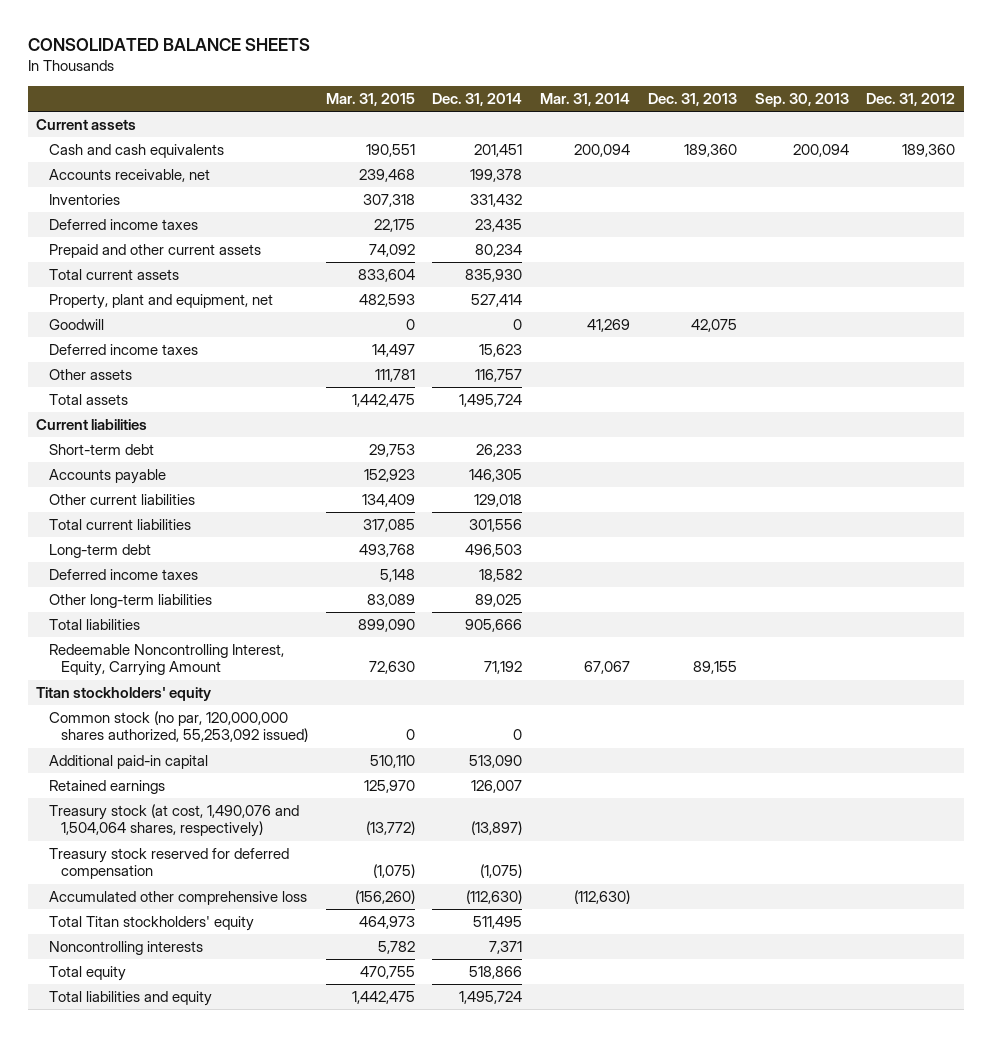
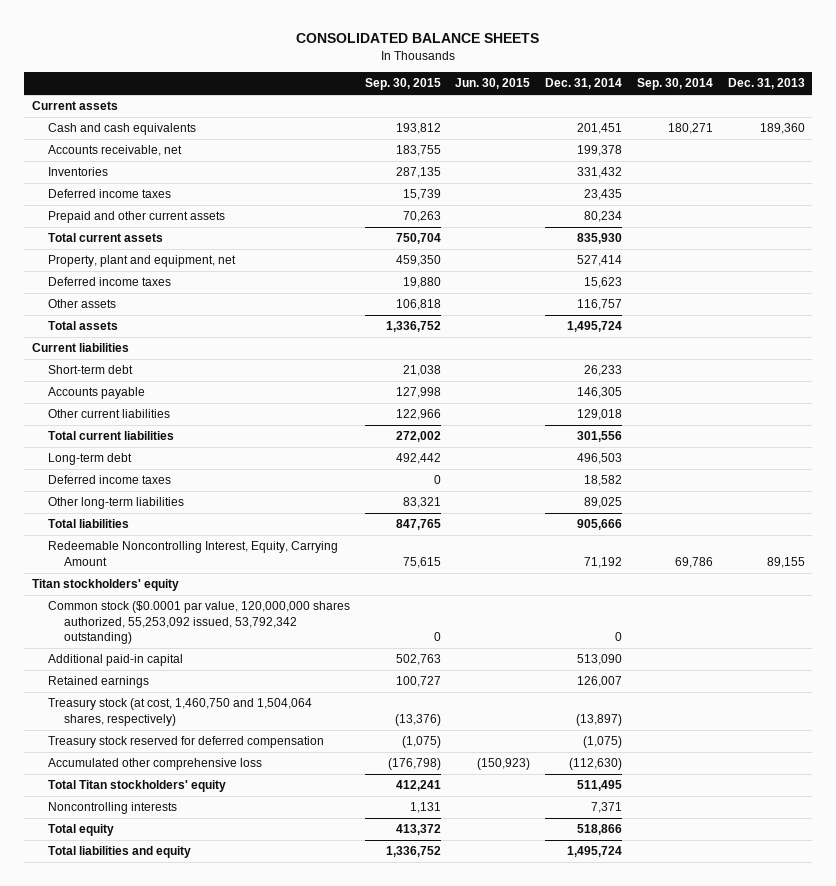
[325,92,415,106] Mar. 31, 2015 -> none
[540,92,631,106] Mar. 31, 2014 -> none
[754,92,849,107] Sep. 30, 2013 -> none
[866,92,956,106] Dec. 31, 2012 -> none
none -> [364,78,441,91] Sep. 30, 2015
none -> [455,78,531,90] Jun. 30, 2015
none -> [636,78,713,91] Sep. 30, 2014
[48,319,104,331] Goodwill -> none
[48,711,309,743] Common stock (no par, 120,000,000 shares authorized, 55,253,092 issued) -> [47,601,350,645] Common stock ($0.0001 par value, 120,000,000 shares authorized, 55,253,092 issued, 53,792,342 outstanding)
[48,804,299,838] Treasury stock (at cost, 1,490,076 and 1,504,064 shares, respectively) -> [47,698,312,726] Treasury stock (at cost, 1,460,750 and 1,504,064 shares, respectively)

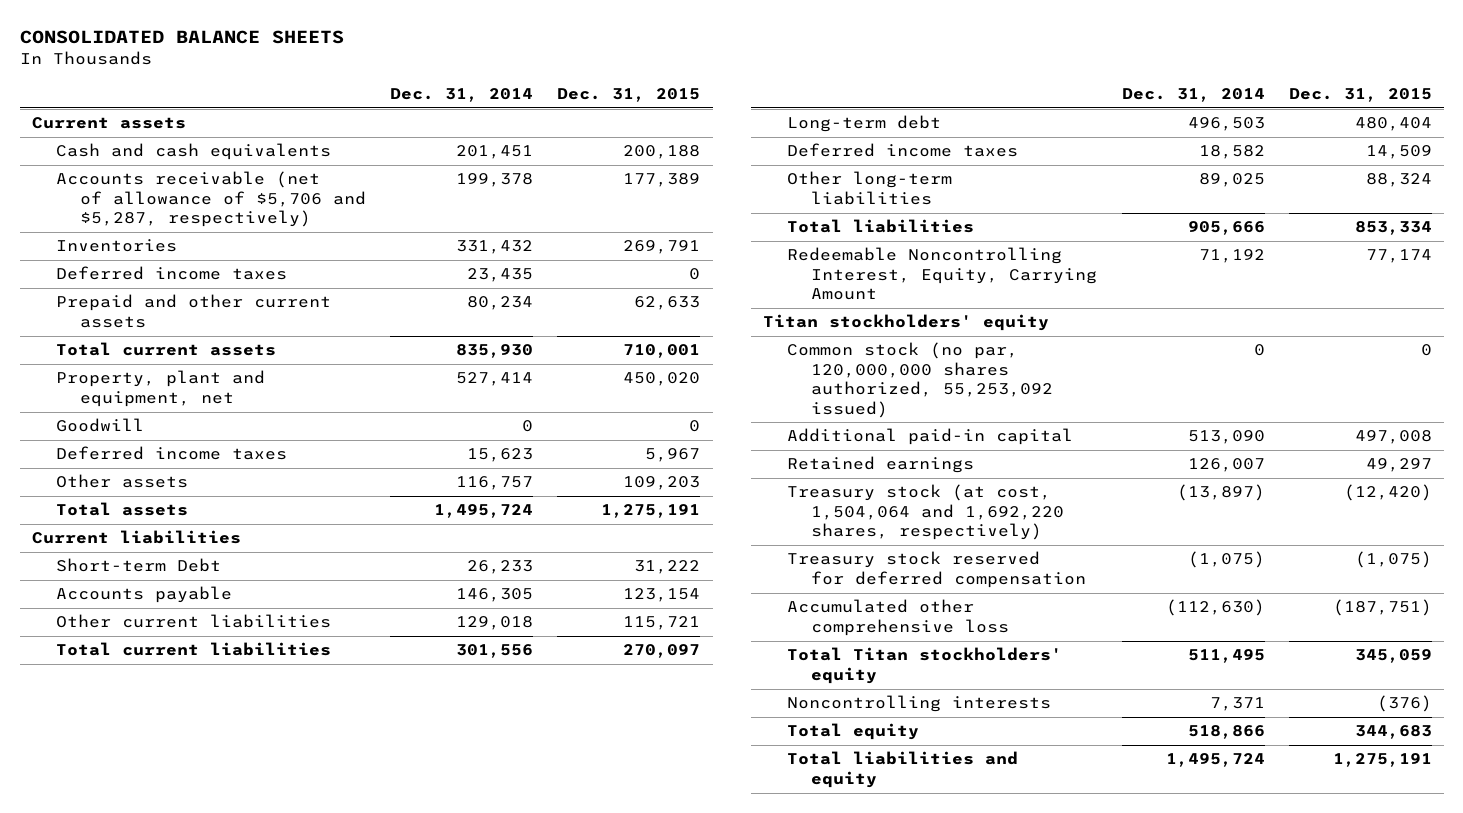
[364,78,441,91] Sep. 30, 2015 -> none
[455,78,531,90] Jun. 30, 2015 -> none
[636,78,713,91] Sep. 30, 2014 -> none
[727,78,805,90] Dec. 31, 2013 -> none
none -> [557,87,701,102] Dec. 31, 2015
[47,145,182,157] Accounts receivable, net -> [55,171,367,228] Accounts receivable (net of allowance of $5,706 and $5,287, respectively)
none -> [55,418,144,433] Goodwill
[47,365,133,375] Short-term debt -> [55,558,221,573] Short-term Debt
[47,601,350,645] Common stock ($0.0001 par value, 120,000,000 shares authorized, 55,253,092 issued, 53,792,342 outstanding) -> [787,342,1054,418] Common stock (no par, 120,000,000 shares authorized, 55,253,092 issued)
[47,698,312,726] Treasury stock (at cost, 1,460,750 and 1,504,064 shares, respectively) -> [787,484,1065,541] Treasury stock (at cost, 1,504,064 and 1,692,220 shares, respectively)

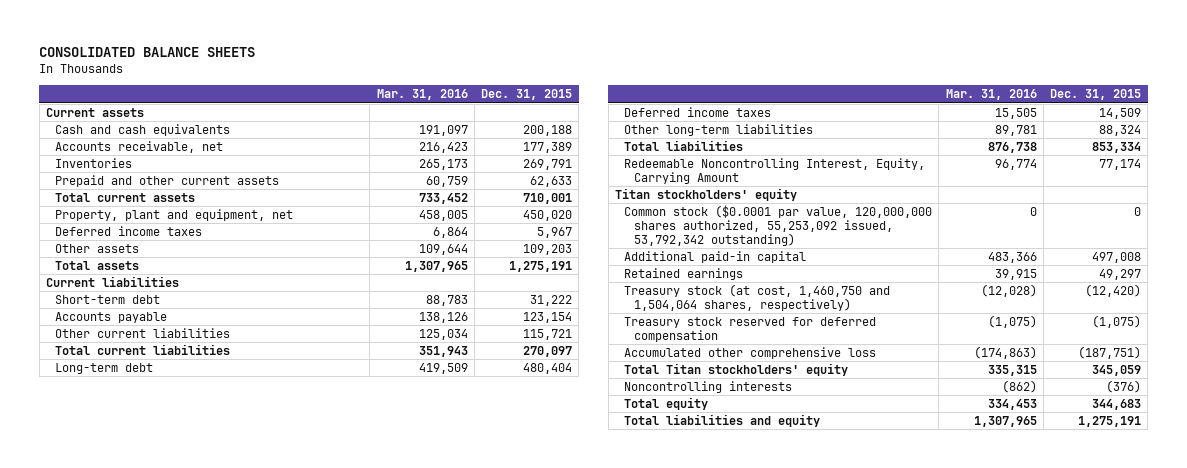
[390,87,534,102] Dec. 31, 2014 -> none
none -> [376,89,468,101] Mar. 31, 2016
[55,171,367,228] Accounts receivable (net of allowance of $5,706 and $5,287, respectively) -> [55,141,224,154] Accounts receivable, net
[55,266,287,281] Deferred income taxes -> none
[55,418,144,433] Goodwill -> none
[55,558,221,573] Short-term Debt -> [55,295,161,305] Short-term debt
[787,342,1054,418] Common stock (no par, 120,000,000 shares authorized, 55,253,092 issued) -> [624,205,933,246] Common stock ($0.0001 par value, 120,000,000 shares authorized, 55,253,092 issued, 53,792,342 outstanding)
[787,484,1065,541] Treasury stock (at cost, 1,504,064 and 1,692,220 shares, respectively) -> [624,284,891,311] Treasury stock (at cost, 1,460,750 and 1,504,064 shares, respectively)

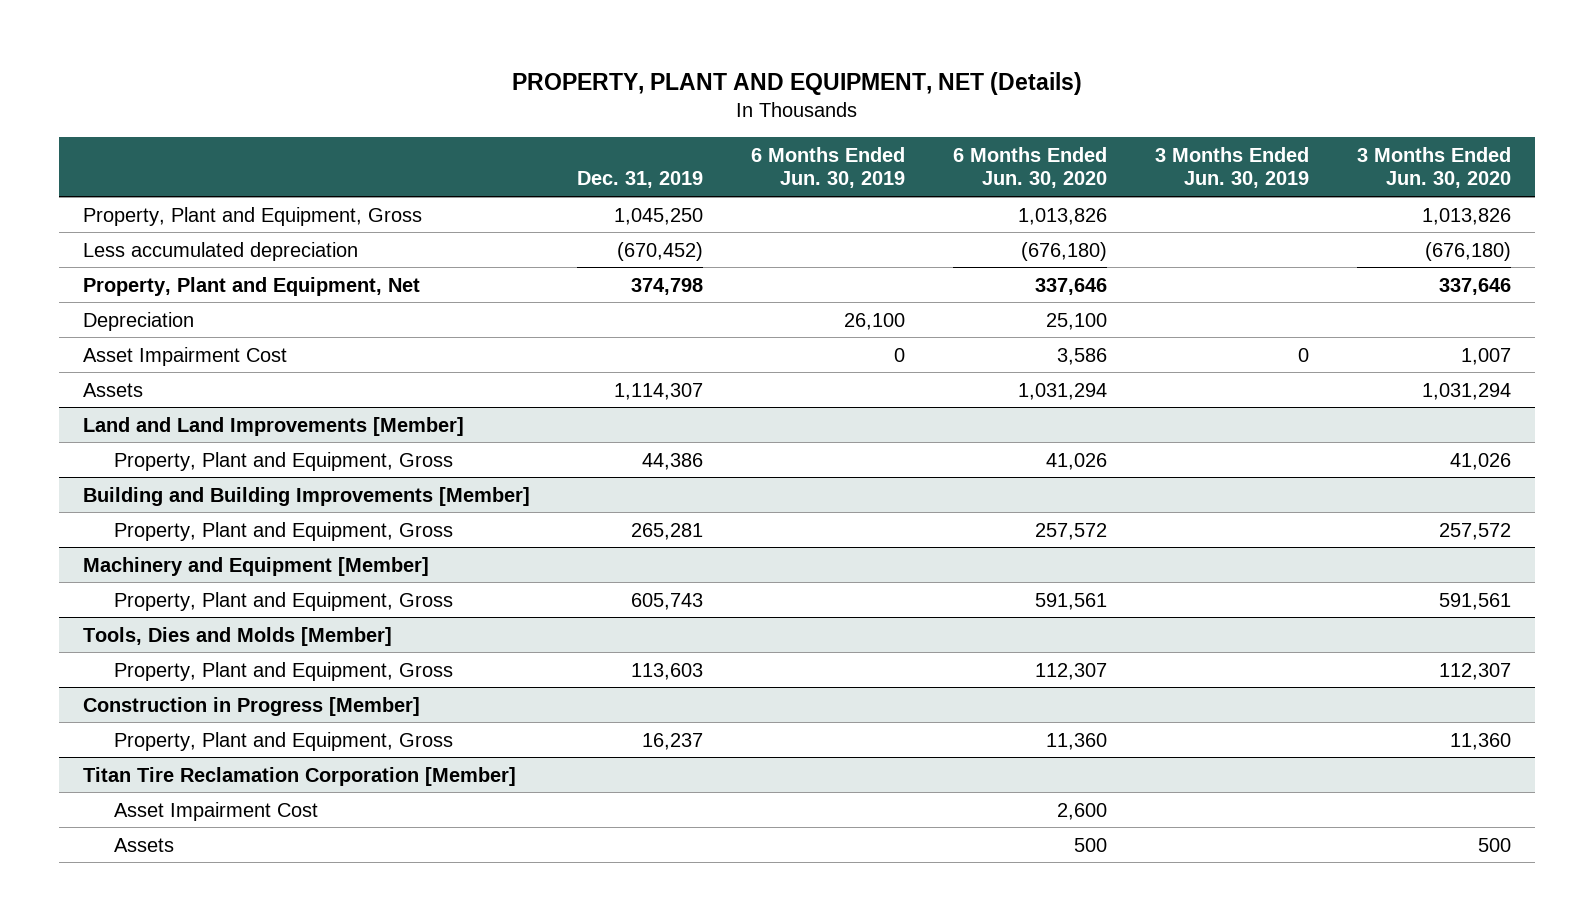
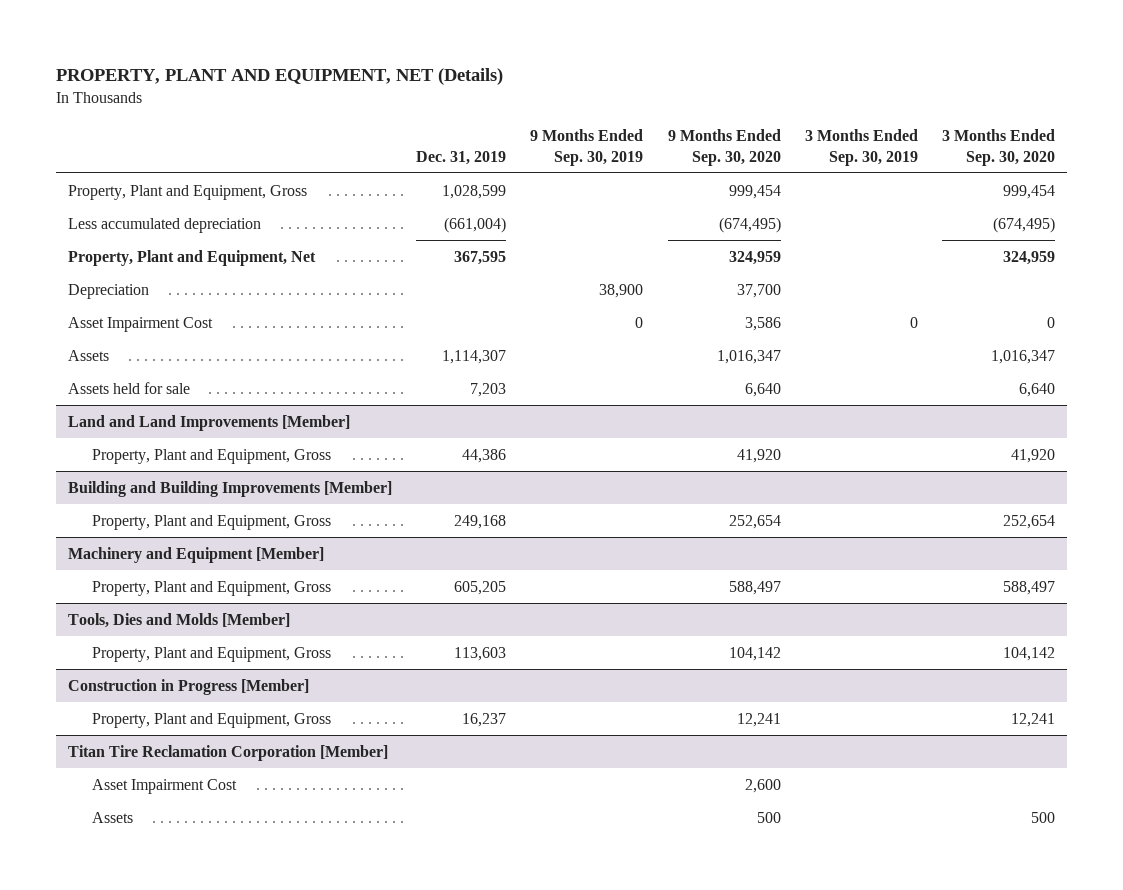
[751,146,906,189] 6 Months Ended Jun. 30, 2019 -> none
[953,146,1108,189] 6 Months Ended Jun. 30, 2020 -> none
[1155,146,1310,189] 3 Months Ended Jun. 30, 2019 -> none
[1357,146,1512,189] 3 Months Ended Jun. 30, 2020 -> none
none -> [530,128,644,166] 9 Months Ended Sep. 30, 2019
none -> [667,128,781,166] 9 Months Ended Sep. 30, 2020
none -> [804,128,918,166] 3 Months Ended Sep. 30, 2019
none -> [941,128,1055,166] 3 Months Ended Sep. 30, 2020
[614,207,704,225] 1,045,250 -> [442,184,507,199] 1,028,599
[617,241,704,261] (670,452) -> [444,216,507,233] (661,004)
[631,277,704,295] 374,798 -> [454,250,507,265] 367,595
none -> [68,381,191,394] Assets held for sale
[631,522,704,540] 265,281 -> [454,514,507,529] 249,168
[631,592,704,610] 605,743 -> [454,580,507,595] 605,205

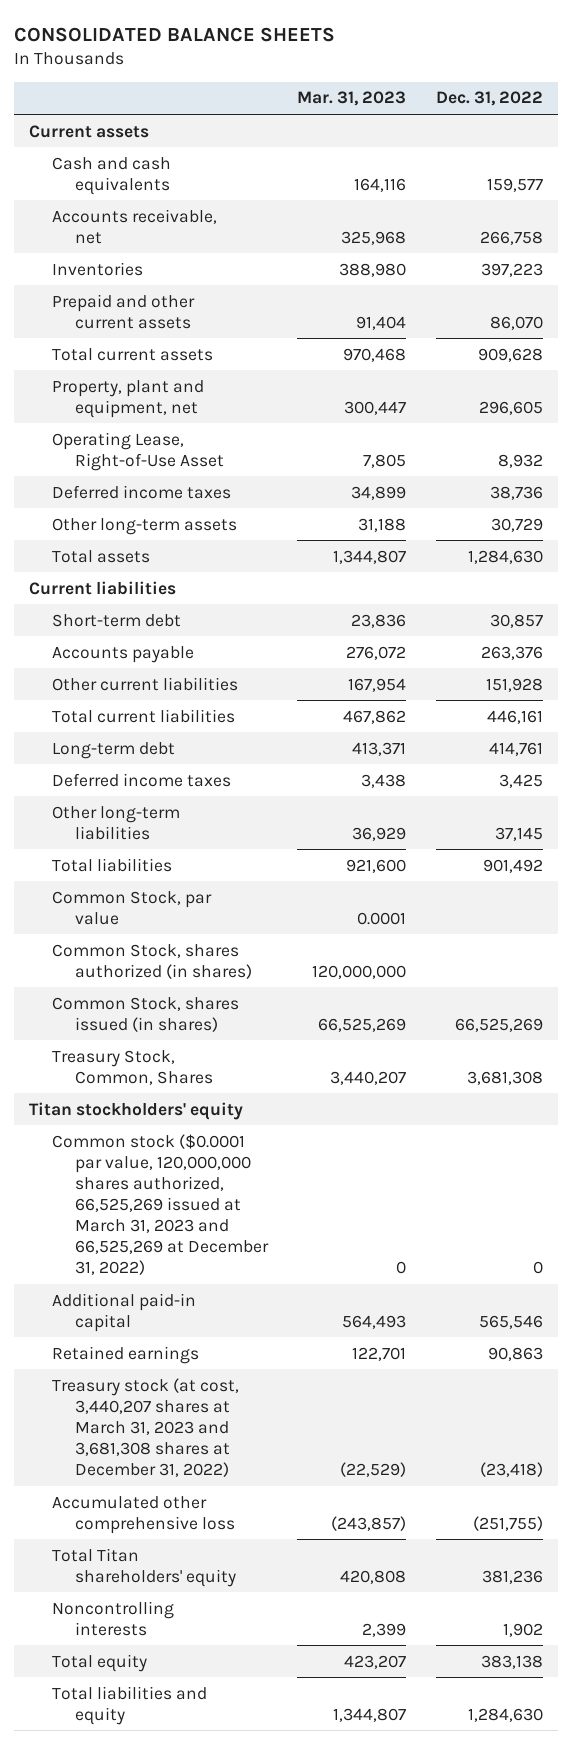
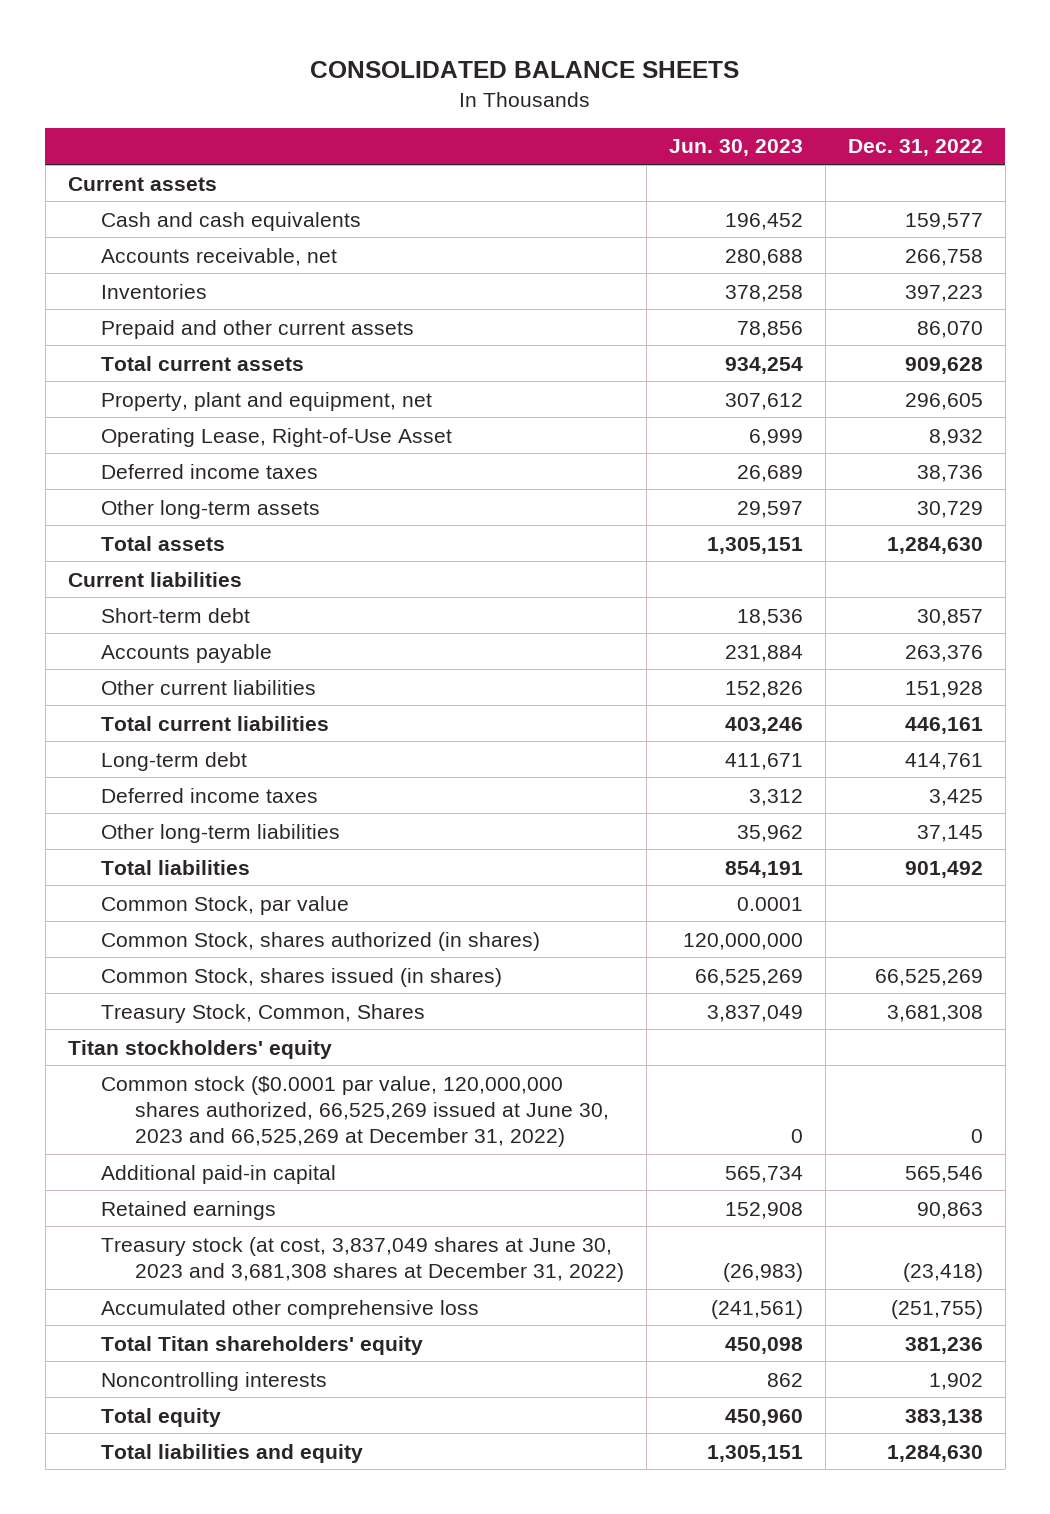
[297,91,407,107] Mar. 31, 2023 -> none
none -> [668,139,803,157] Jun. 30, 2023
[51,1133,269,1276] Common stock ($0.0001 par value, 120,000,000 shares authorized, 66,525,269 issued at March 31, 2023 and 66,525,269 at December 31, 2022) -> [101,1075,609,1148] Common stock ($0.0001 par value, 120,000,000 shares authorized, 66,525,269 issued at June 30, 2023 and 66,525,269 at December 31, 2022)
[51,1377,239,1477] Treasury stock (at cost, 3,440,207 shares at March 31, 2023 and 3,681,308 shares at December 31, 2022) -> [101,1236,624,1282] Treasury stock (at cost, 3,837,049 shares at June 30, 2023 and 3,681,308 shares at December 31, 2022)

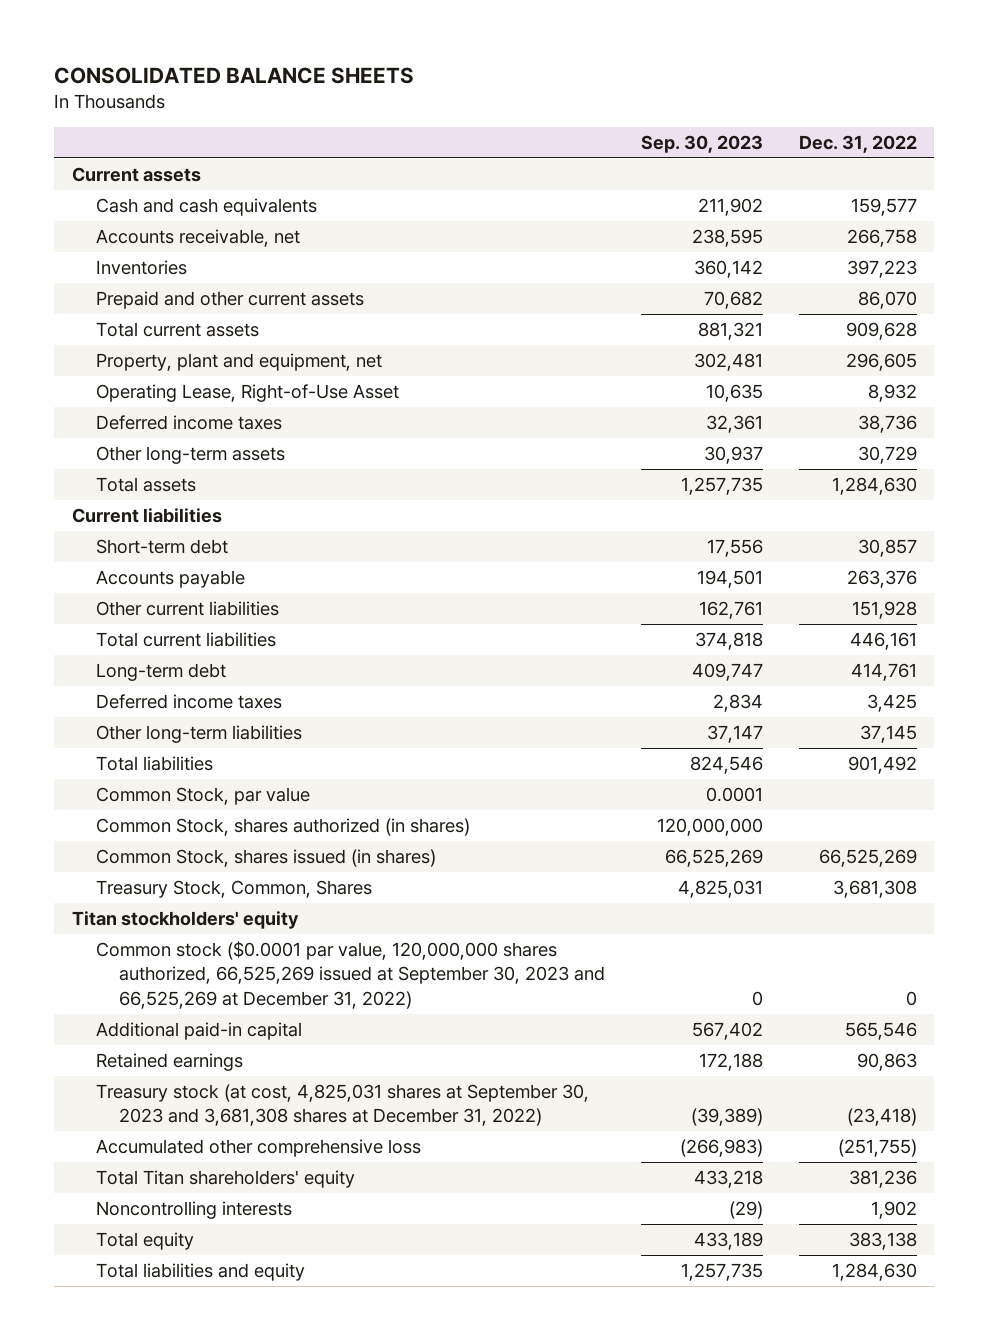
[668,139,803,157] Jun. 30, 2023 -> none
none -> [641,134,764,153] Sep. 30, 2023
[101,1075,609,1148] Common stock ($0.0001 par value, 120,000,000 shares authorized, 66,525,269 issued at June 30, 2023 and 66,525,269 at December 31, 2022) -> [95,941,606,1009] Common stock ($0.0001 par value, 120,000,000 shares authorized, 66,525,269 issued at September 30, 2023 and 66,525,269 at December 31, 2022)
[101,1236,624,1282] Treasury stock (at cost, 3,837,049 shares at June 30, 2023 and 3,681,308 shares at December 31, 2022) -> [95,1084,589,1127] Treasury stock (at cost, 4,825,031 shares at September 30, 2023 and 3,681,308 shares at December 31, 2022)

